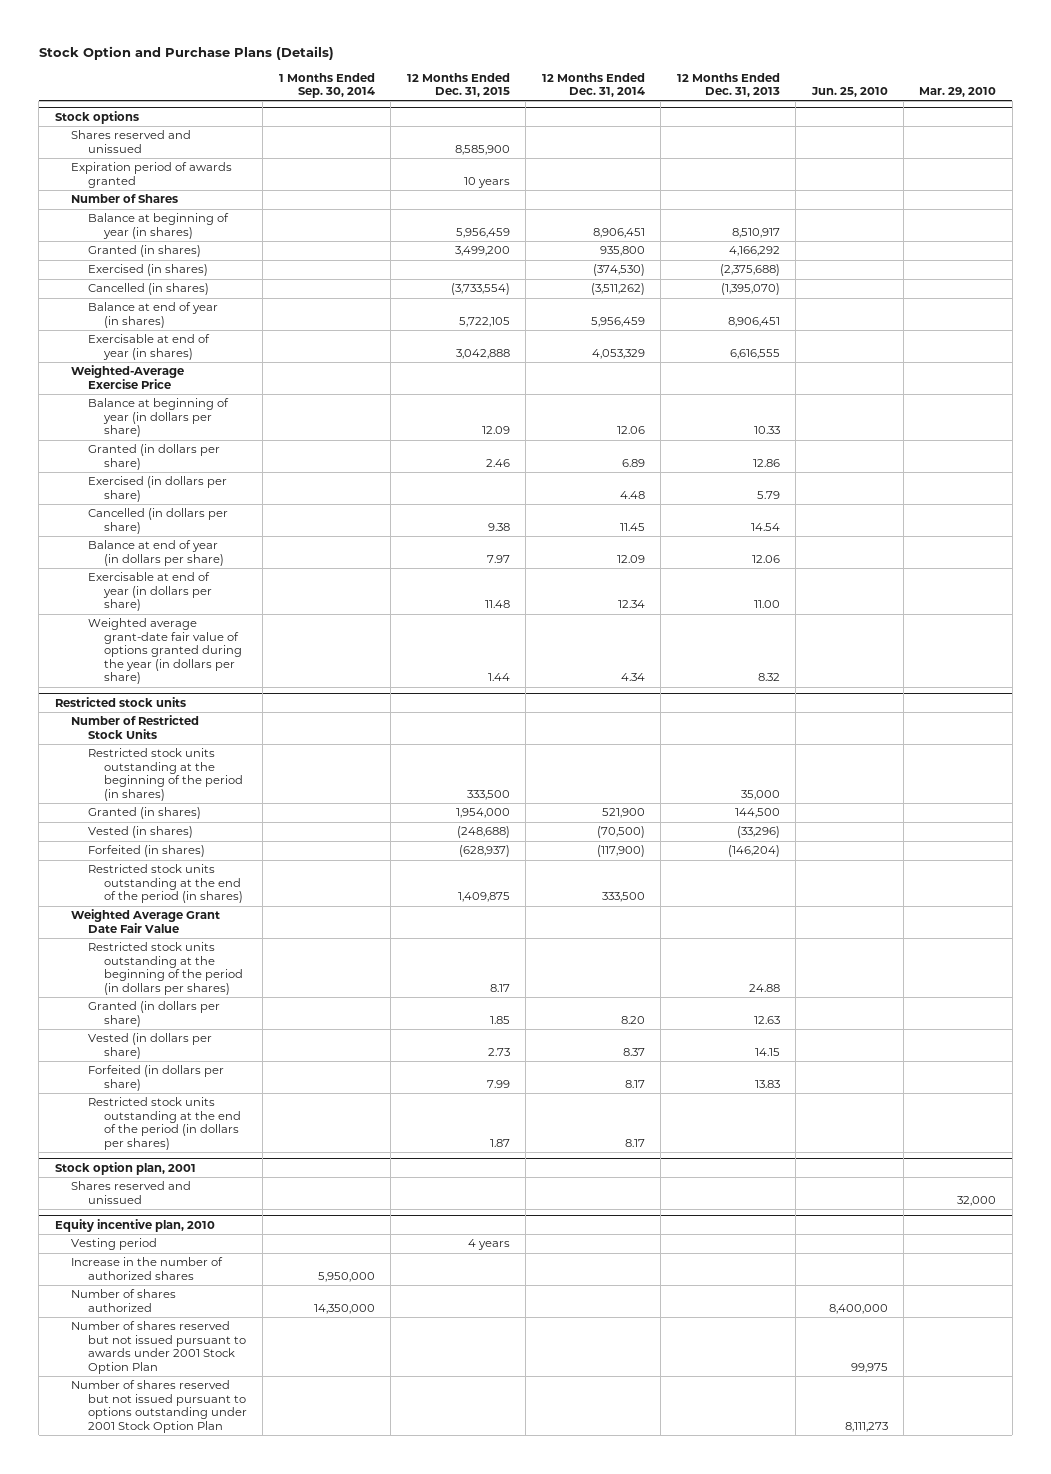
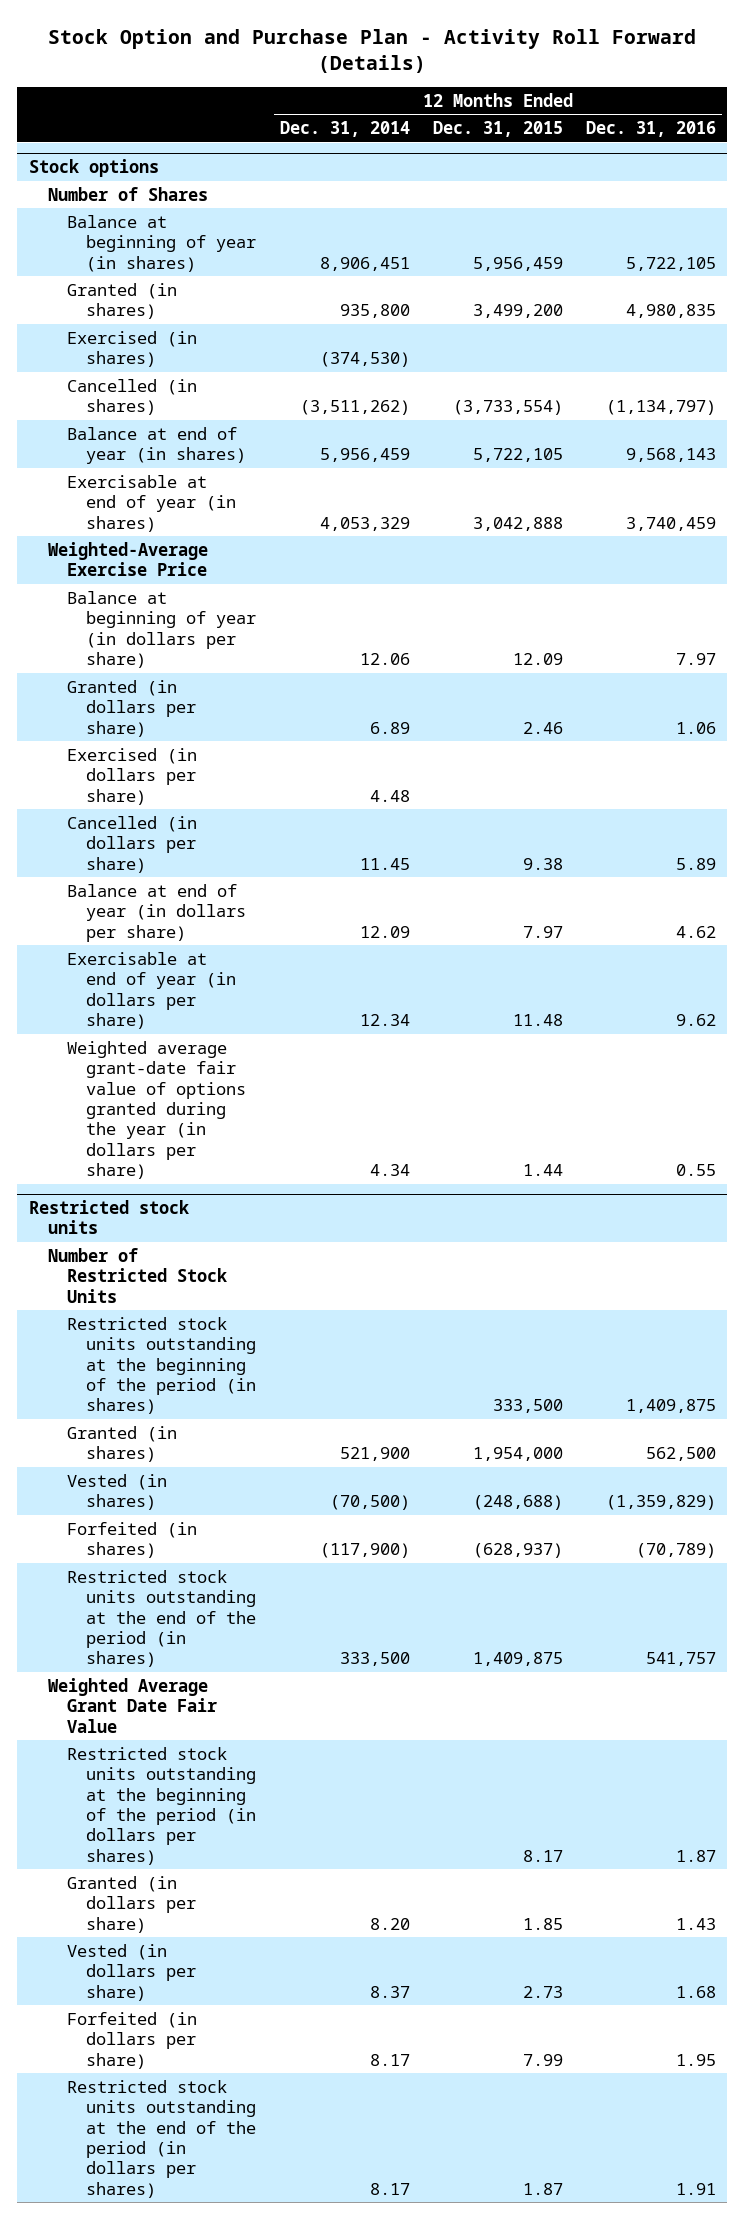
[38,45,334,60] Stock Option and Purchase Plans (Details) -> [48,28,697,74] Stock Option and Purchase Plan - Activity Roll Forward (Details)
[278,72,375,99] 1 Months Ended Sep. 30, 2014 -> none
[676,72,780,98] 12 Months Ended Dec. 31, 2013 -> none
[810,87,888,98] Jun. 25, 2010 -> none
[919,87,997,98] Mar. 29, 2010 -> none
none -> [585,121,716,138] Dec. 31, 2016
[71,130,192,153] Shares reserved and unissued -> none
[71,162,233,188] Expiration period of awards granted -> none
[54,1162,196,1176] Stock option plan, 2001 -> none
[71,1181,192,1204] Shares reserved and unissued -> none
[54,1219,215,1233] Equity incentive plan, 2010 -> none
[71,1238,158,1251] Vesting period -> none
[71,1257,224,1280] Increase in the number of authorized shares -> none
[71,1289,177,1312] Number of shares authorized -> none
[71,1321,246,1374] Number of shares reserved but not issued pursuant to awards under 2001 Stock Option Plan -> none
[71,1380,247,1433] Number of shares reserved but not issued pursuant to options outstanding under 2001 Stock Option Plan -> none

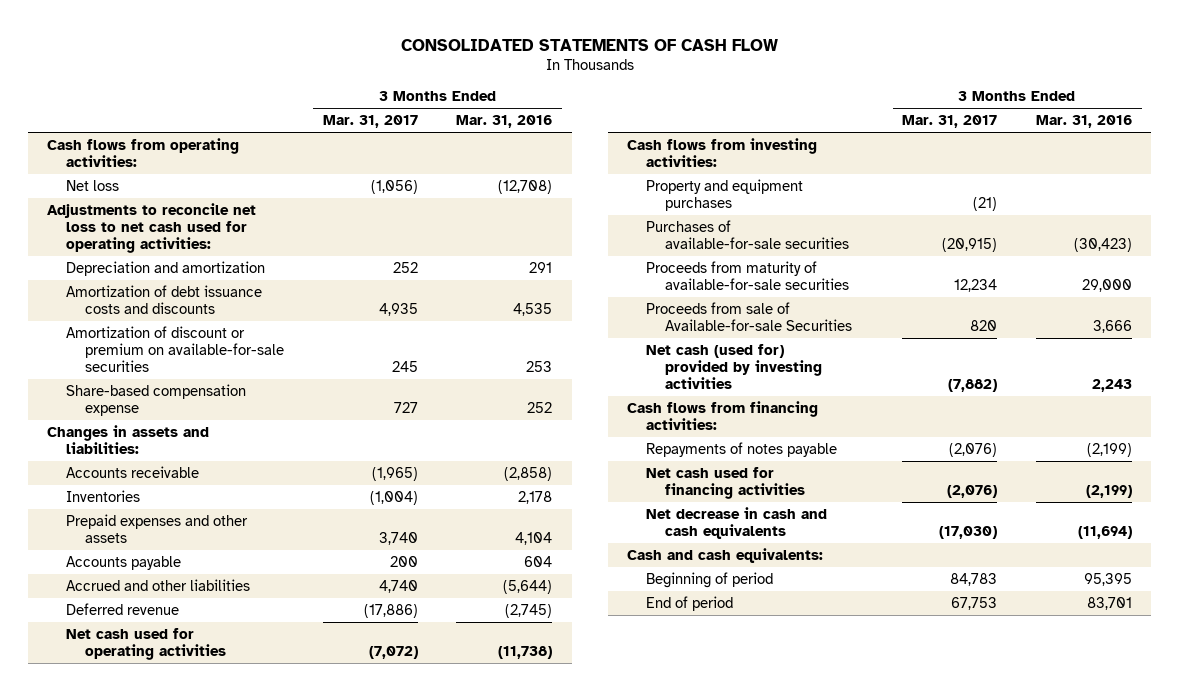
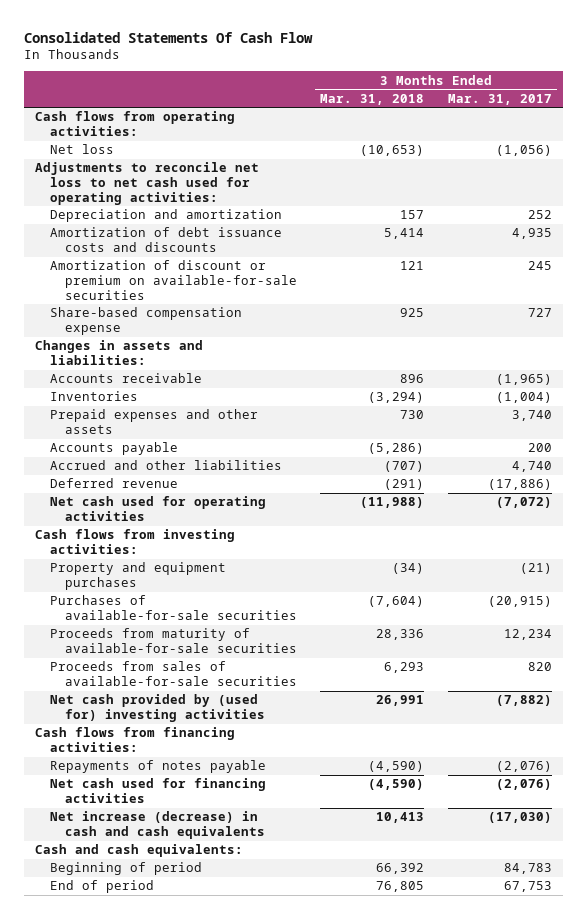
[400,38,778,51] CONSOLIDATED STATEMENTS OF CASH FLOW -> [23,31,313,43] Consolidated Statements Of Cash Flow
[456,115,553,129] Mar. 31, 2016 -> none
none -> [320,93,425,105] Mar. 31, 2018
[645,301,852,332] Proceeds from sale of Available-for-sale Securities -> [50,661,298,687] Proceeds from sales of available-for-sale securities
[645,343,822,390] Net cash (used for) provided by investing activities -> [50,694,266,723] Net cash provided by (used for) investing activities
[645,506,827,540] Net decrease in cash and cash equivalents -> [50,811,266,840] Net increase (decrease) in cash and cash equivalents

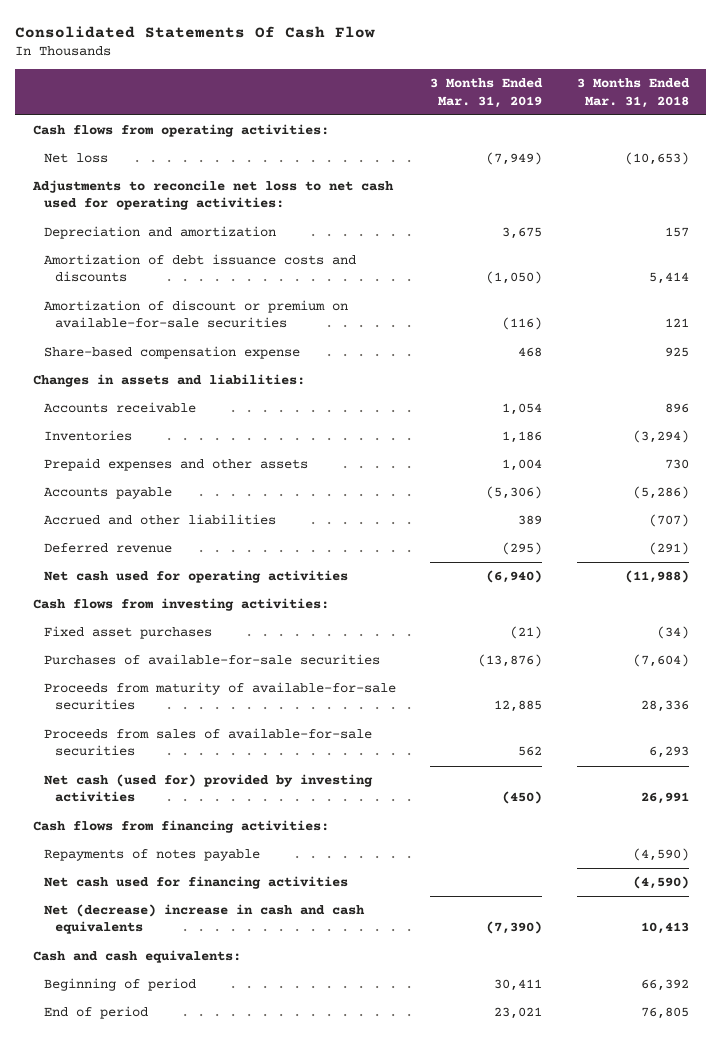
[447,93,552,105] Mar. 31, 2017 -> none
none -> [430,78,544,108] 3 Months Ended Mar. 31, 2019
[50,562,227,591] Property and equipment purchases -> [43,626,212,640] Fixed asset purchases
[50,694,266,723] Net cash provided by (used for) investing activities -> [43,774,373,803] Net cash (used for) provided by investing activities
[50,811,266,840] Net increase (decrease) in cash and cash equivalents -> [43,904,365,935] Net (decrease) increase in cash and cash equivalents

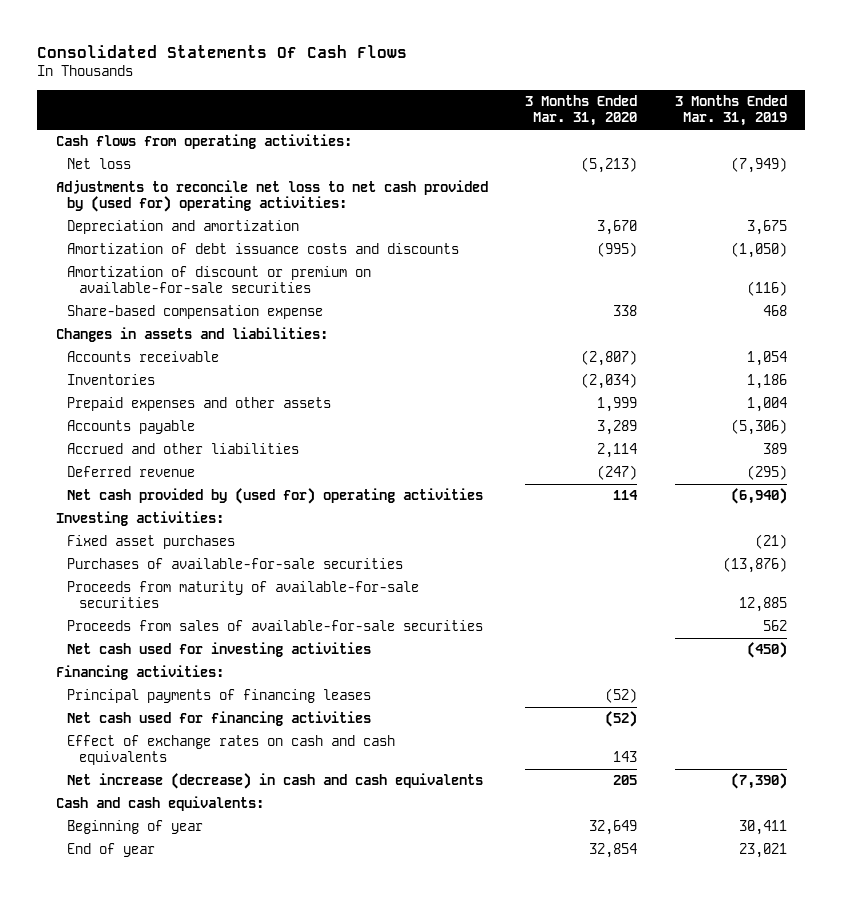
[15,25,376,38] Consolidated Statements Of Cash Flow -> [37,45,408,59] Consolidated Statements Of Cash Flows
[576,78,690,108] 3 Months Ended Mar. 31, 2018 -> none
none -> [525,95,638,127] 3 Months Ended Mar. 31, 2020
[31,180,394,211] Adjustments to reconcile net loss to net cash used for operating activities: -> [55,180,488,213] Adjustments to reconcile net loss to net cash provided by (used for) operating activities:
[43,570,348,584] Net cash used for operating activities -> [67,488,484,505] Net cash provided by (used for) operating activities
[32,598,329,612] Cash flows from investing activities: -> [55,511,224,527] Investing activities:
[43,849,260,862] Repayments of notes payable -> none
[43,774,373,803] Net cash (used for) provided by investing activities -> [67,642,372,658] Net cash used for investing activities
[32,820,329,834] Cash flows from financing activities: -> [55,665,224,681] Financing activities:
none -> [67,689,372,704] Principal payments of financing leases
none -> [67,735,396,766] Effect of exchange rates on cash and cash equivalents
[43,904,365,935] Net (decrease) increase in cash and cash equivalents -> [67,773,484,790] Net increase (decrease) in cash and cash equivalents
[43,978,196,992] Beginning of period -> [67,820,204,835] Beginning of year
[43,1006,148,1020] End of period -> [67,843,156,858] End of year

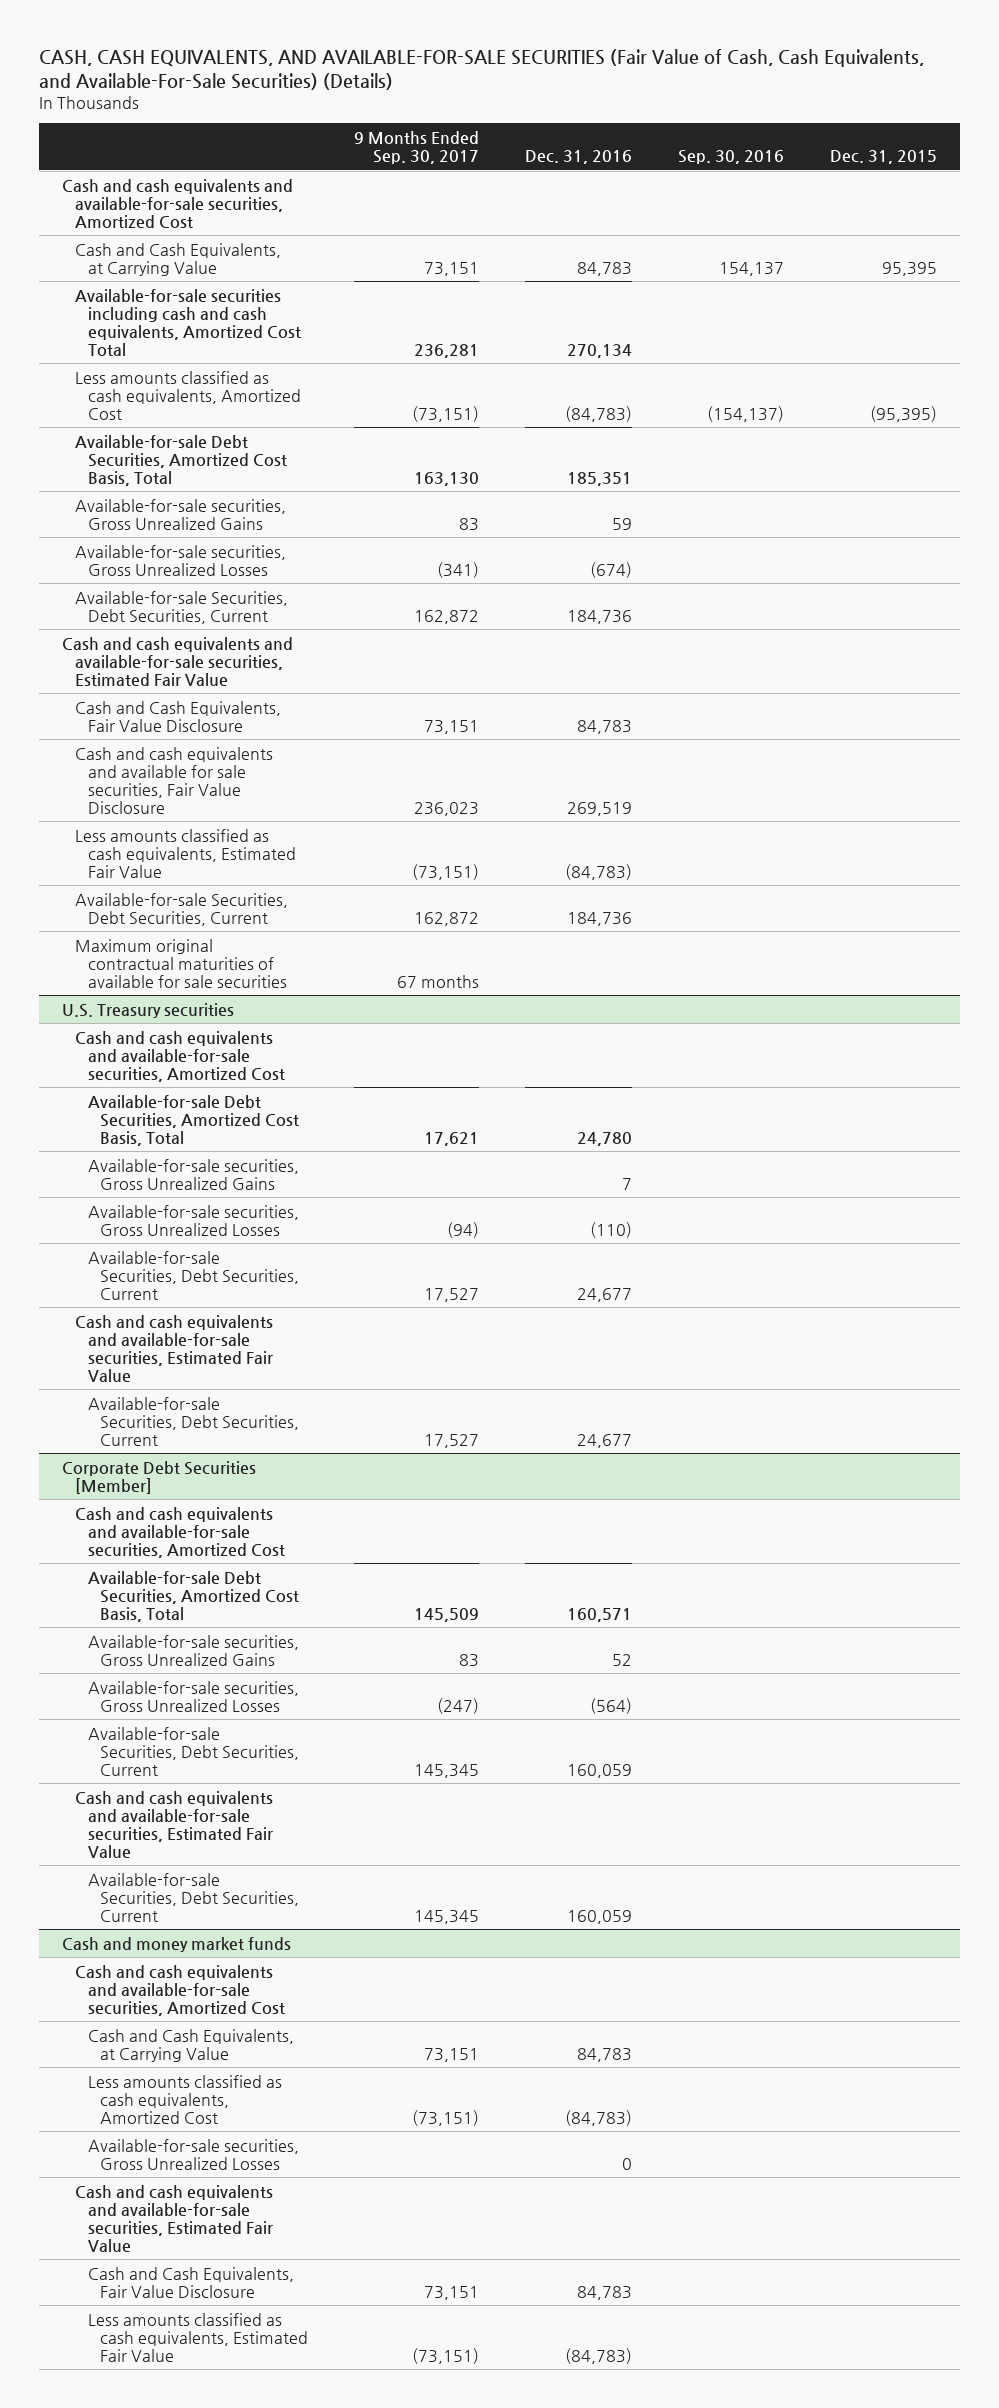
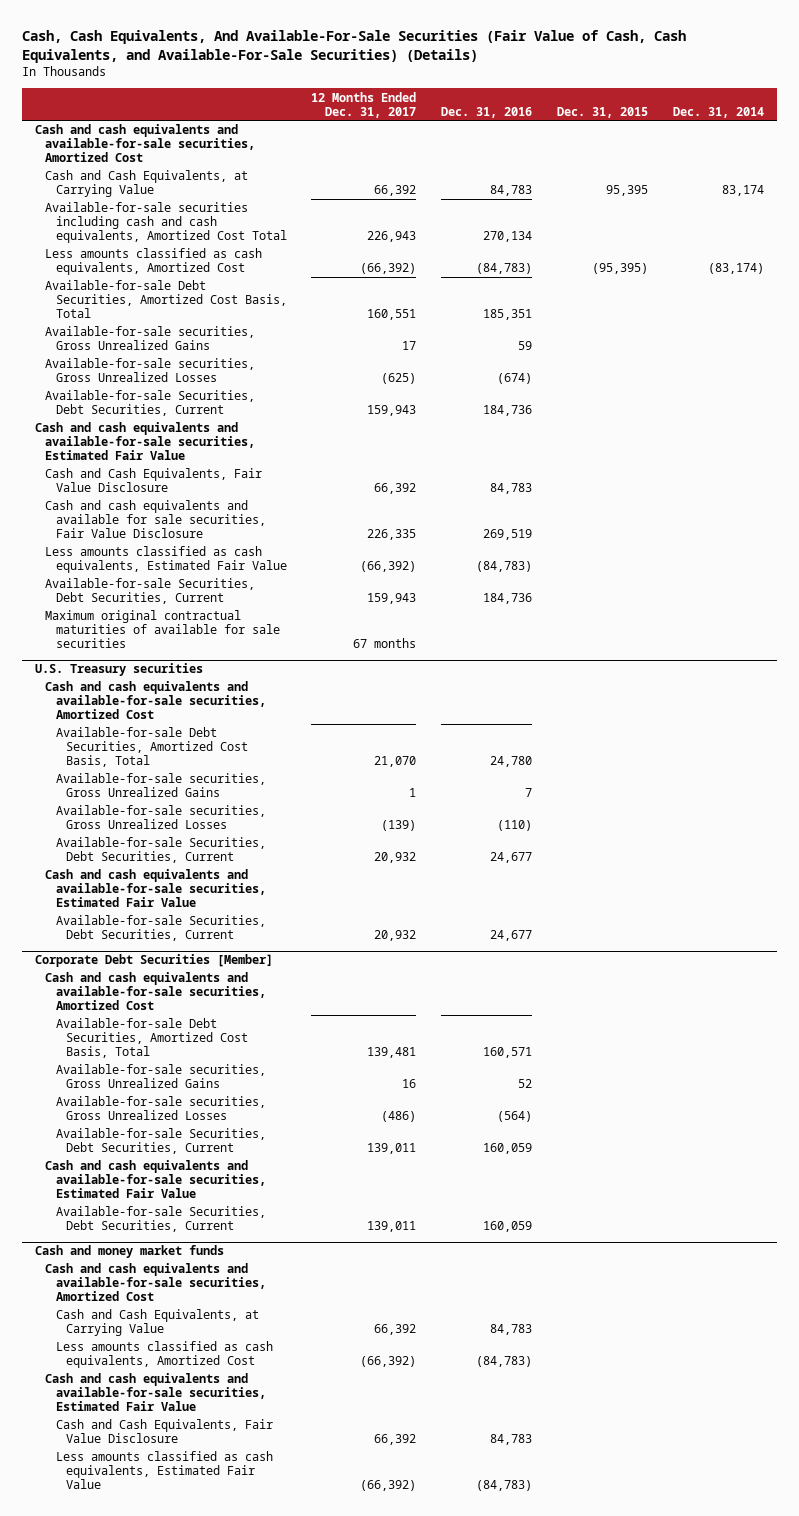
[38,48,924,90] CASH, CASH EQUIVALENTS, AND AVAILABLE-FOR-SALE SECURITIES (Fair Value of Cash, Cash Equivalents, and Available-For-Sale Securities) (Details) -> [22,29,687,63] Cash, Cash Equivalents, And Available-For-Sale Securities (Fair Value of Cash, Cash Equivalents, and Available-For-Sale Securities) (Details)
[354,130,480,164] 9 Months Ended Sep. 30, 2017 -> none
[678,149,785,164] Sep. 30, 2016 -> none
none -> [311,91,417,118] 12 Months Ended Dec. 31, 2017
none -> [673,106,765,118] Dec. 31, 2014
[87,2138,299,2170] Available-for-sale securities, Gross Unrealized Losses -> none

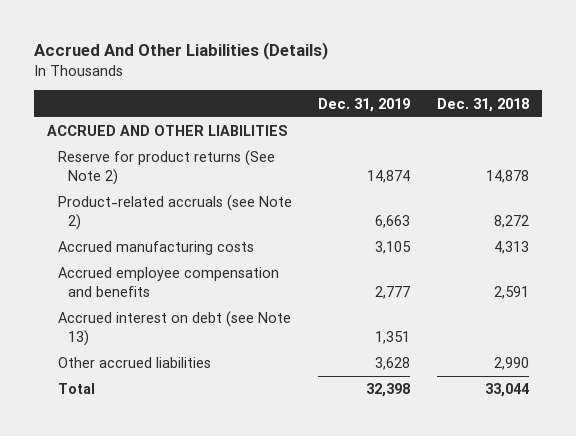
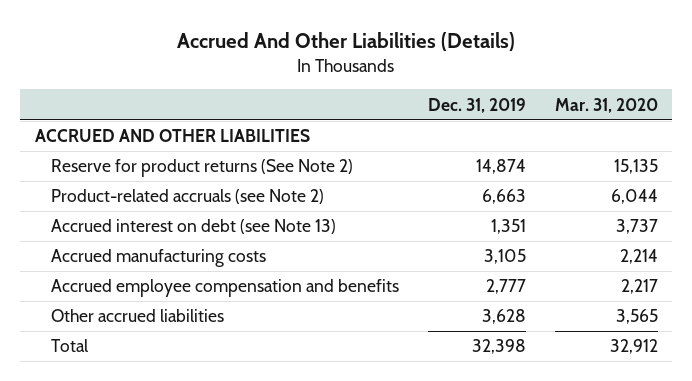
[436,97,529,112] Dec. 31, 2018 -> none
none -> [554,97,658,113] Mar. 31, 2020
[57,311,291,347] Accrued interest on debt (see Note 13) -> [50,219,336,235] Accrued interest on debt (see Note 13)

